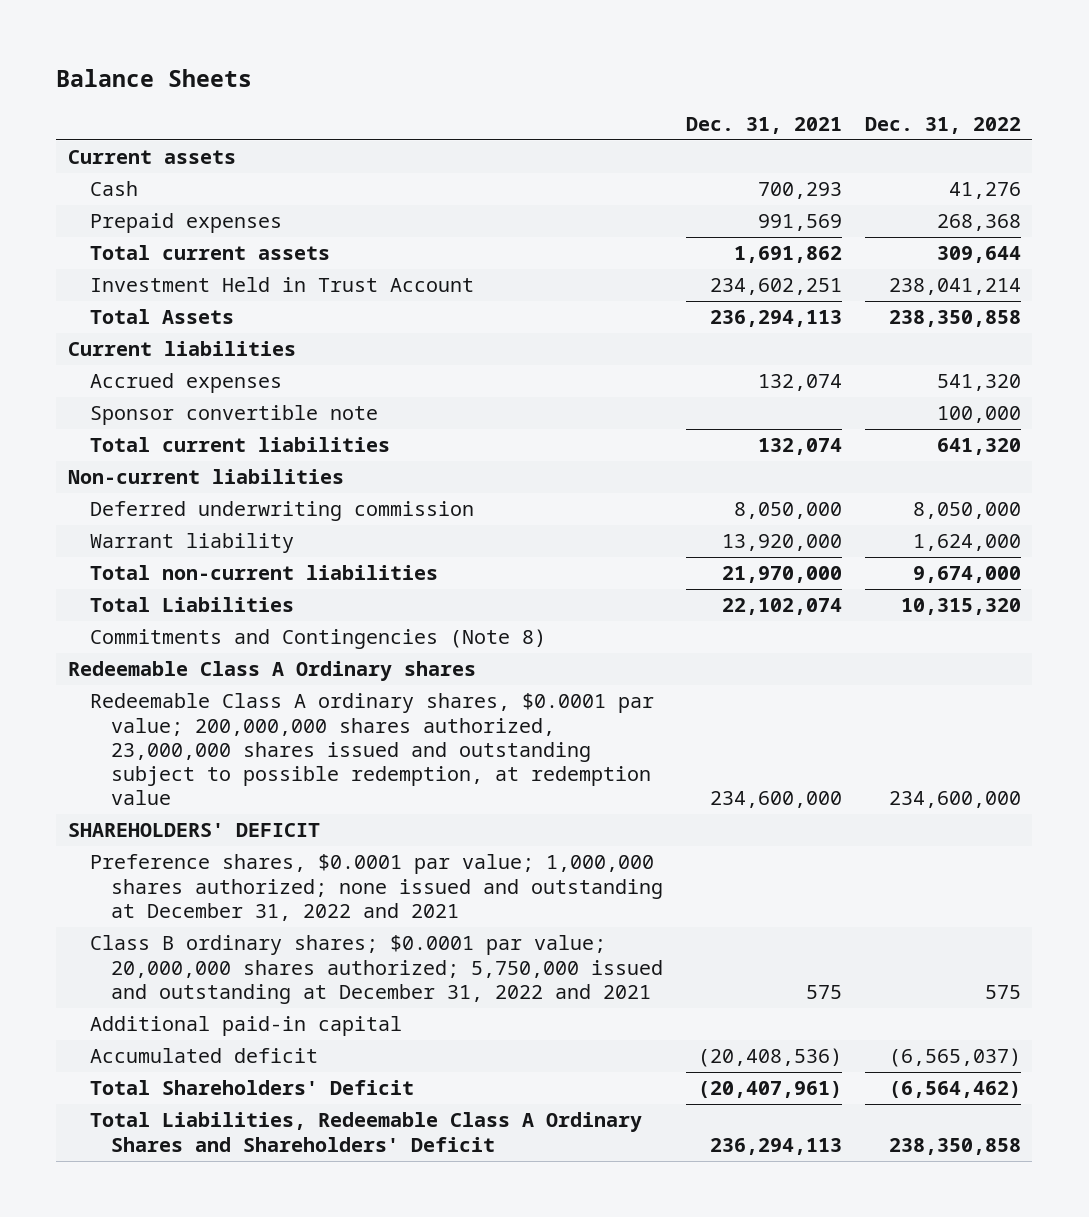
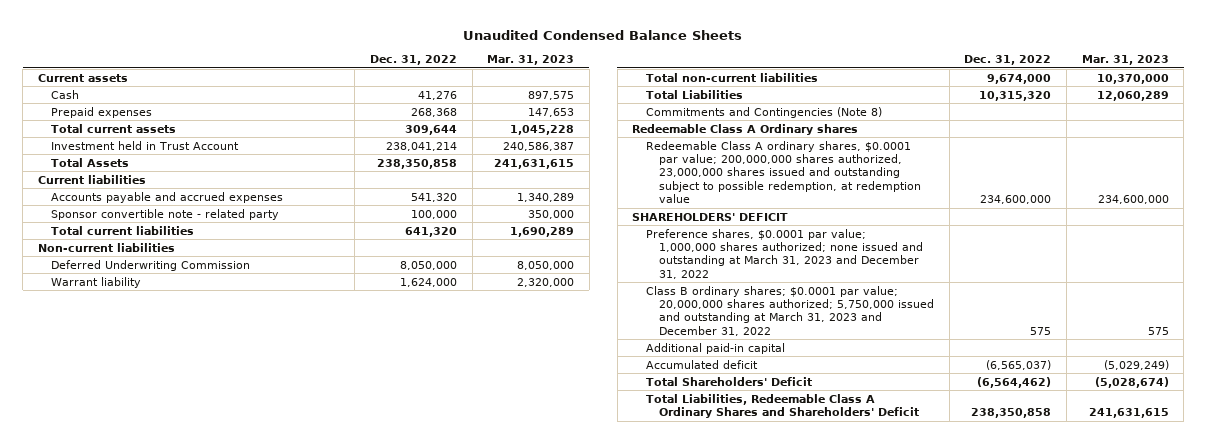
[56,69,253,88] Balance Sheets -> [463,29,743,40] Unaudited Condensed Balance Sheets
[686,116,843,134] Dec. 31, 2021 -> none
none -> [487,55,575,66] Mar. 31, 2023
[89,277,474,293] Investment Held in Trust Account -> [51,140,240,150] Investment held in Trust Account
[89,373,282,394] Accrued expenses -> [51,191,284,203] Accounts payable and accrued expenses
[89,405,378,426] Sponsor convertible note -> [51,208,280,220] Sponsor convertible note - related party
[89,501,474,522] Deferred underwriting commission -> [51,259,251,271] Deferred Underwriting Commission
[89,854,664,921] Preference shares, $0.0001 par value; 1,000,000 shares authorized; none issued and outstanding at December 31, 2022 and 2021 -> [645,228,924,279] Preference shares, $0.0001 par value; 1,000,000 shares authorized; none issued and outstanding at March 31, 2023 and December 31, 2022
[89,935,664,1004] Class B ordinary shares; $0.0001 par value; 20,000,000 shares authorized; 5,750,000 issued and outstanding at December 31, 2022 and 2021 -> [645,285,935,336] Class B ordinary shares; $0.0001 par value; 20,000,000 shares authorized; 5,750,000 issued and outstanding at March 31, 2023 and December 31, 2022

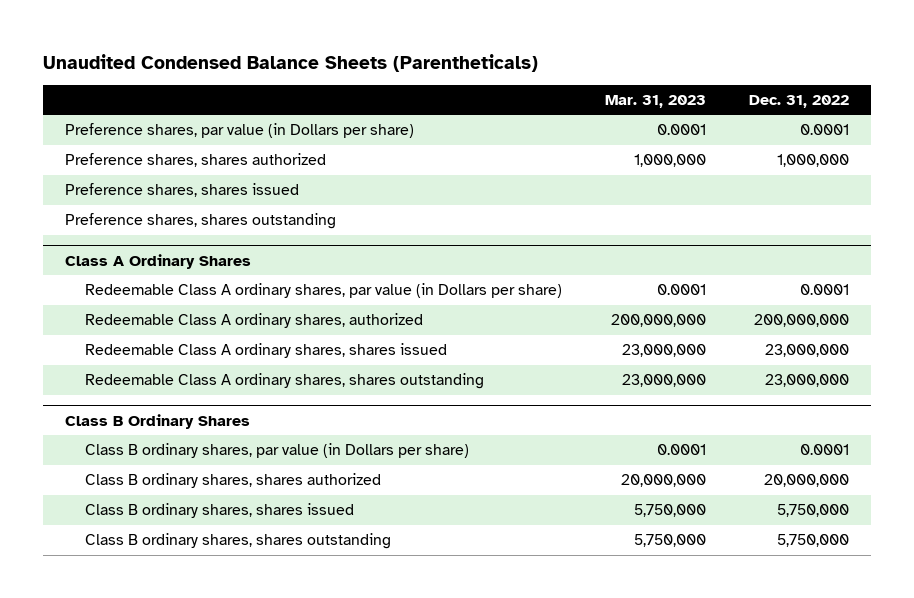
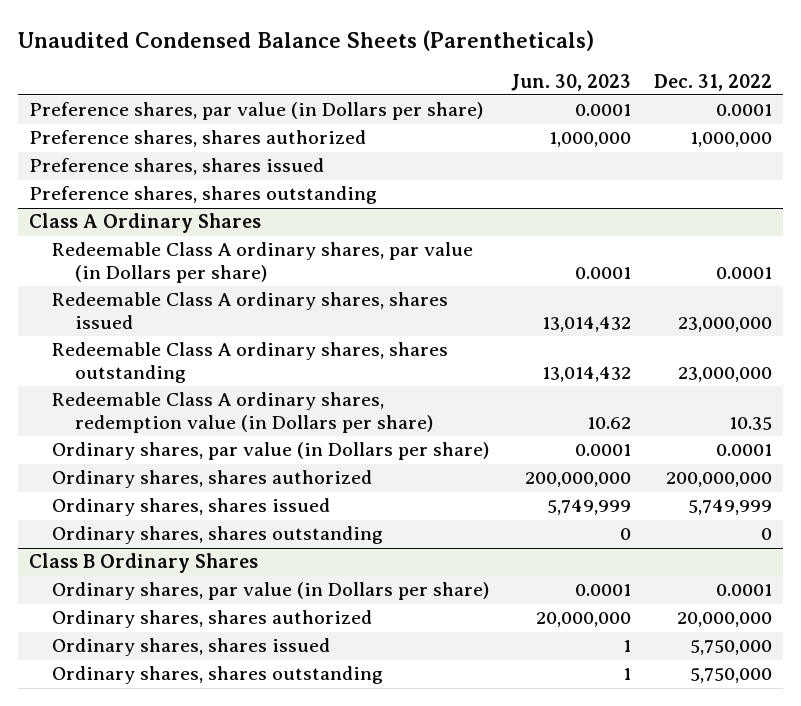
[605,95,707,109] Mar. 31, 2023 -> none
none -> [511,73,632,91] Jun. 30, 2023
[85,313,424,329] Redeemable Class A ordinary shares, authorized -> none
none -> [51,392,433,434] Redeemable Class A ordinary shares, redemption value (in Dollars per share)
none -> [51,442,489,461] Ordinary shares, par value (in Dollars per share)
none -> [51,470,372,489] Ordinary shares, shares authorized
none -> [51,498,330,517] Ordinary shares, shares issued
none -> [51,526,383,545] Ordinary shares, shares outstanding
[85,443,470,459] Class B ordinary shares, par value (in Dollars per share) -> [51,582,489,601] Ordinary shares, par value (in Dollars per share)
[85,473,382,489] Class B ordinary shares, shares authorized -> [51,610,372,629] Ordinary shares, shares authorized
[85,503,355,519] Class B ordinary shares, shares issued -> [51,638,330,657] Ordinary shares, shares issued
[85,533,392,550] Class B ordinary shares, shares outstanding -> [51,666,383,685] Ordinary shares, shares outstanding

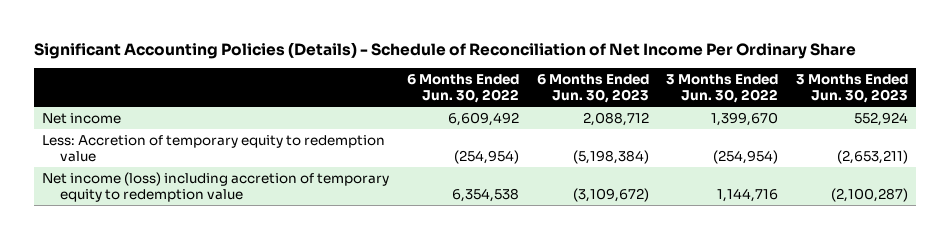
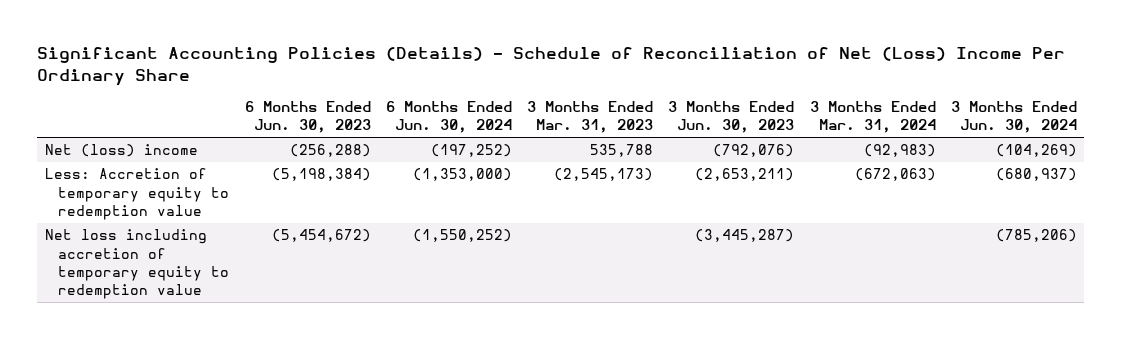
[33,41,856,59] Significant Accounting Policies (Details) - Schedule of Reconciliation of Net Income Per Ordinary Share -> [37,46,1066,86] Significant Accounting Policies (Details) - Schedule of Reconciliation of Net (Loss) Income Per Ordinary Share
[406,74,519,104] 6 Months Ended Jun. 30, 2022 -> none
[666,74,779,104] 3 Months Ended Jun. 30, 2022 -> none
none -> [385,101,512,134] 6 Months Ended Jun. 30, 2024
none -> [527,101,654,134] 3 Months Ended Mar. 31, 2023
none -> [809,101,936,134] 3 Months Ended Mar. 31, 2024
none -> [950,101,1077,134] 3 Months Ended Jun. 30, 2024
[42,112,122,124] Net income -> [44,144,198,158] Net (loss) income
[582,111,649,126] 2,088,712 -> [289,144,371,158] (256,288)
[853,111,908,126] 552,924 -> [713,144,795,158] (792,076)
[42,171,390,202] Net income (loss) including accretion of temporary equity to redemption value -> [44,229,230,299] Net loss including accretion of temporary equity to redemption value
[572,187,649,202] (3,109,672) -> [271,229,371,243] (5,454,672)
[830,187,908,202] (2,100,287) -> [695,229,795,243] (3,445,287)

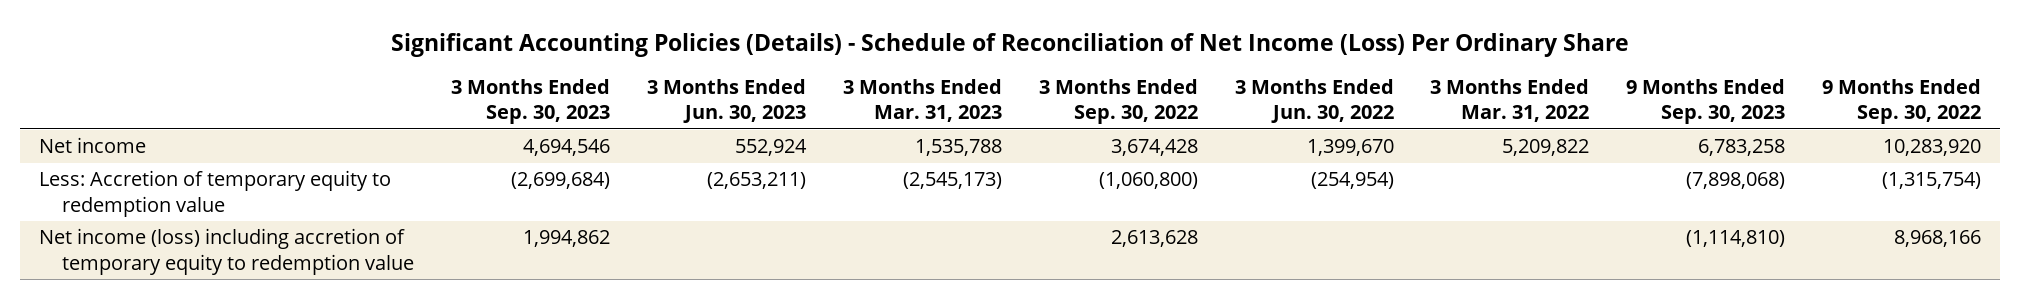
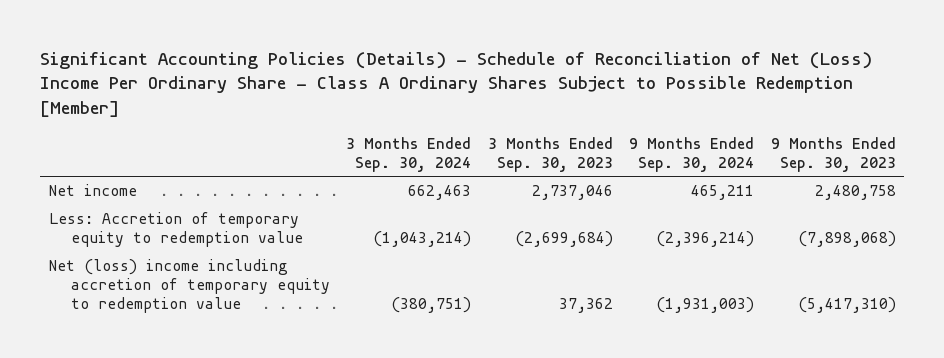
[390,32,1629,57] Significant Accounting Policies (Details) - Schedule of Reconciliation of Net Income (Loss) Per Ordinary Share -> [40,51,873,117] Significant Accounting Policies (Details) - Schedule of Reconciliation of Net (Loss) Income Per Ordinary Share - Class A Ordinary Shares Subject to Possible Redemption [Member]
[646,79,806,124] 3 Months Ended Jun. 30, 2023 -> none
[842,79,1002,123] 3 Months Ended Mar. 31, 2023 -> none
[1038,79,1198,125] 3 Months Ended Sep. 30, 2022 -> none
[1234,79,1394,124] 3 Months Ended Jun. 30, 2022 -> none
[1430,79,1590,123] 3 Months Ended Mar. 31, 2022 -> none
[1822,79,1982,125] 9 Months Ended Sep. 30, 2022 -> none
none -> [346,136,472,172] 3 Months Ended Sep. 30, 2024
none -> [629,136,755,172] 9 Months Ended Sep. 30, 2024
[522,139,610,157] 4,694,546 -> [531,185,613,201] 2,737,046
[1698,139,1786,157] 6,783,258 -> [814,185,896,201] 2,480,758
[38,228,415,275] Net income (loss) including accretion of temporary equity to redemption value -> [48,259,331,314] Net (loss) income including accretion of temporary equity to redemption value
[522,230,610,248] 1,994,862 -> [558,298,613,314] 37,362
[1686,230,1786,248] (1,114,810) -> [797,297,896,314] (5,417,310)

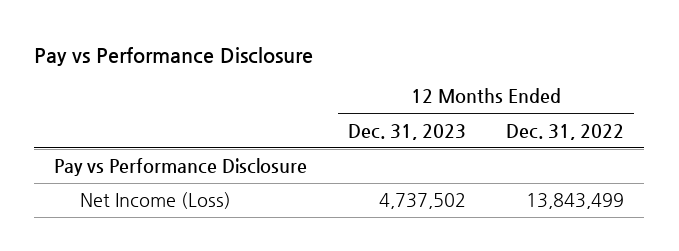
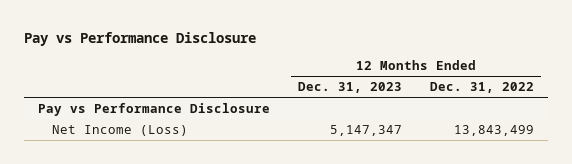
[378,193,466,210] 4,737,502 -> [330,124,403,136] 5,147,347

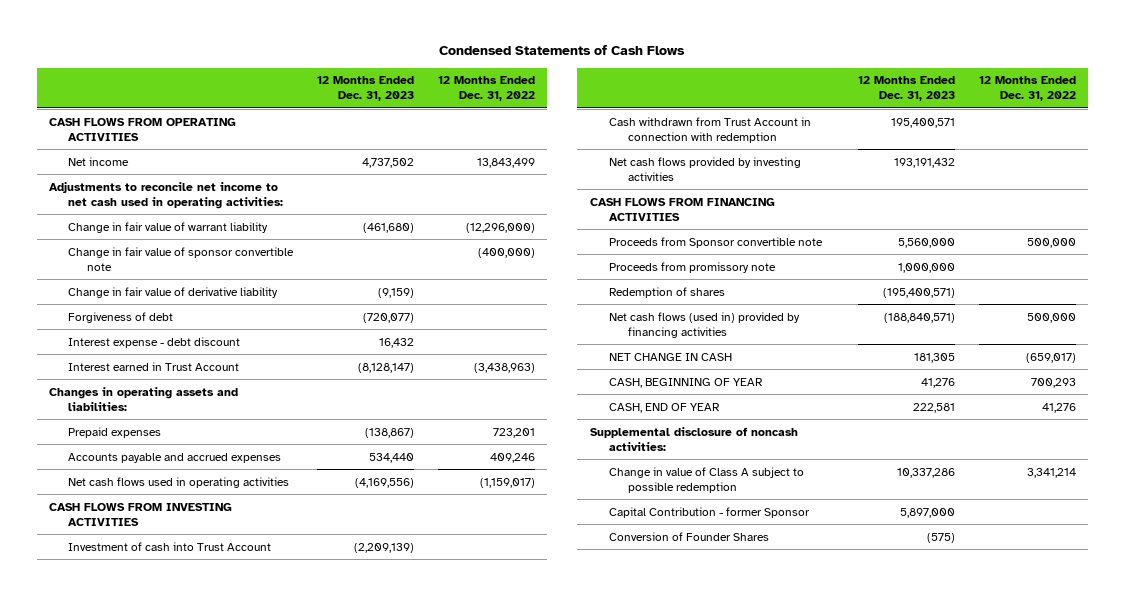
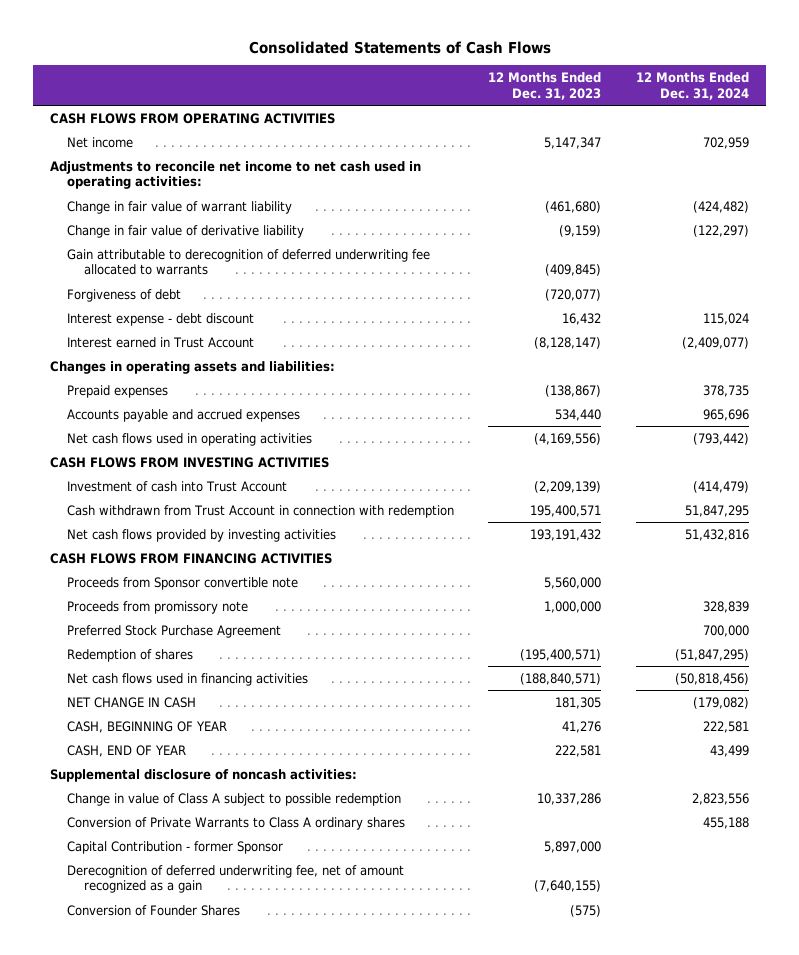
[439,45,686,56] Condensed Statements of Cash Flows -> [248,40,551,54] Consolidated Statements of Cash Flows
[438,76,536,102] 12 Months Ended Dec. 31, 2022 -> none
none -> [635,72,749,100] 12 Months Ended Dec. 31, 2024
[361,157,414,168] 4,737,502 -> [544,136,602,149] 5,147,347
[67,246,294,271] Change in fair value of sponsor convertible note -> none
none -> [67,248,431,276] Gain attributable to derecognition of deferred underwriting fee allocated to warrants
none -> [67,624,282,638] Preferred Stock Purchase Agreement
[608,311,800,338] Net cash flows (used in) provided by financing activities -> [67,672,309,686] Net cash flows used in financing activities
none -> [67,816,406,830] Conversion of Private Warrants to Class A ordinary shares
none -> [67,864,405,894] Derecognition of deferred underwriting fee, net of amount recognized as a gain

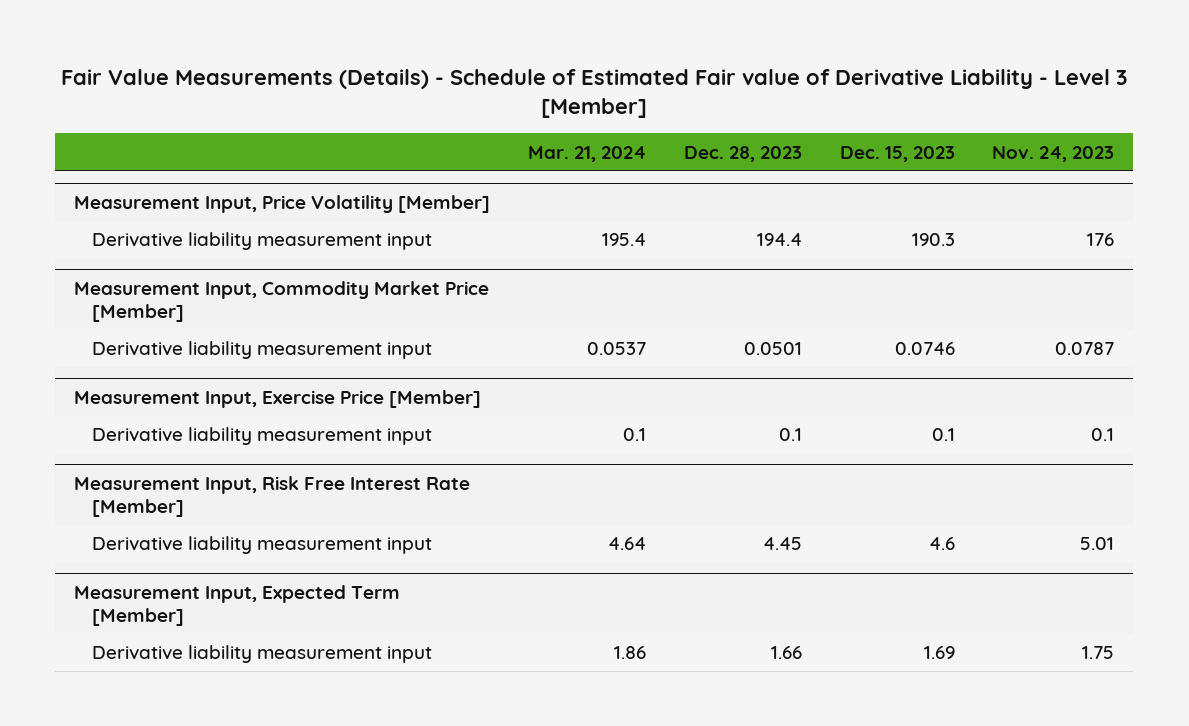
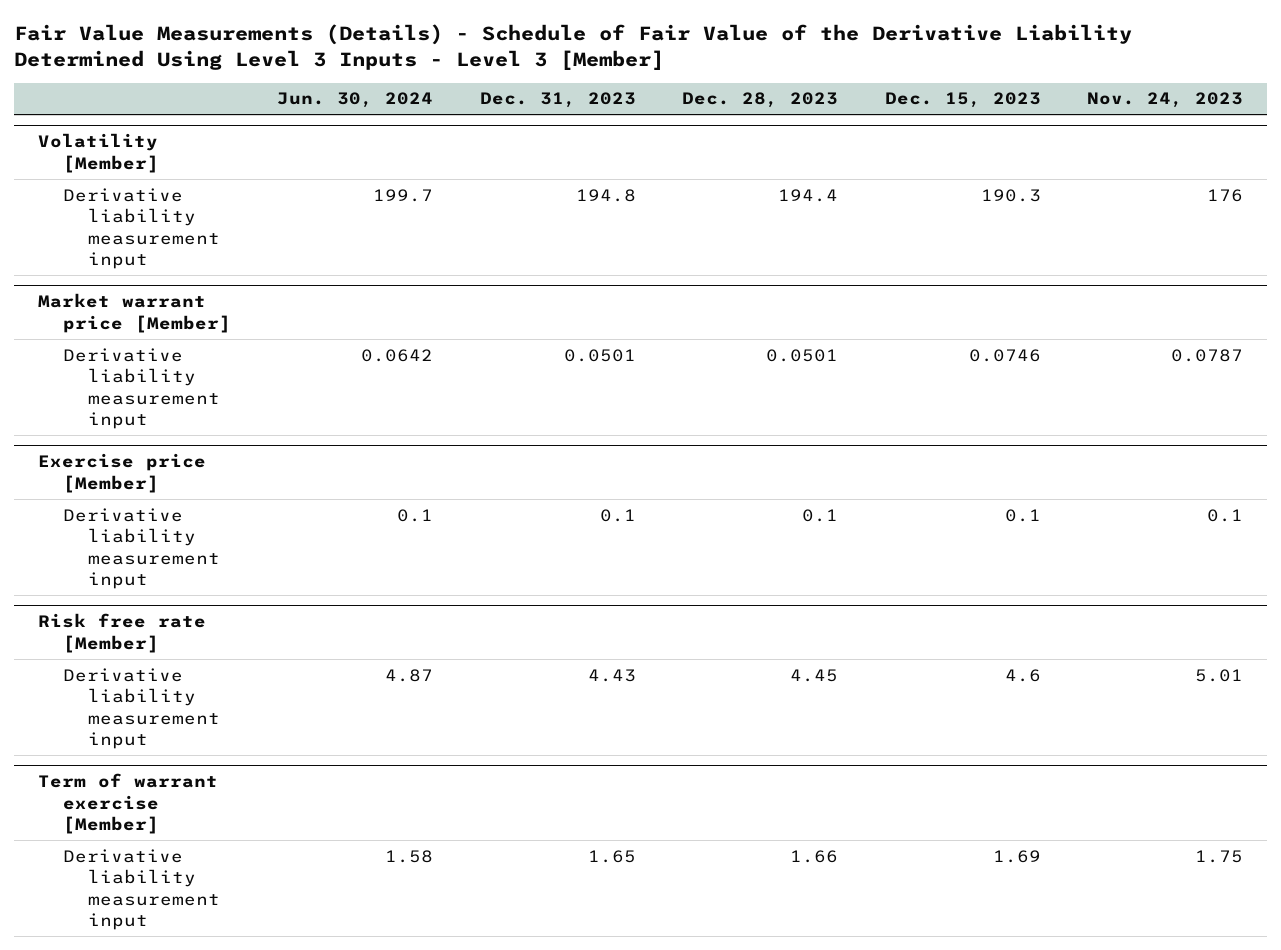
[61,68,1128,119] Fair Value Measurements (Details) - Schedule of Estimated Fair value of Derivative Liability - Level 3 [Member] -> [14,24,1133,70] Fair Value Measurements (Details) - Schedule of Fair Value of the Derivative Liability Determined Using Level 3 Inputs - Level 3 [Member]
[528,145,647,162] Mar. 21, 2024 -> none
none -> [277,92,434,109] Jun. 30, 2024
none -> [479,92,636,109] Dec. 31, 2023
[74,194,491,213] Measurement Input, Price Volatility [Member] -> [37,133,159,173] Volatility [Member]
[74,280,490,323] Measurement Input, Commodity Market Price [Member] -> [37,293,231,333] Market warrant price [Member]
[74,389,482,408] Measurement Input, Exercise Price [Member] -> [37,453,206,493] Exercise price [Member]
[74,475,471,518] Measurement Input, Risk Free Interest Rate [Member] -> [37,613,206,653] Risk free rate [Member]
[74,584,401,627] Measurement Input, Expected Term [Member] -> [37,773,218,835] Term of warrant exercise [Member]

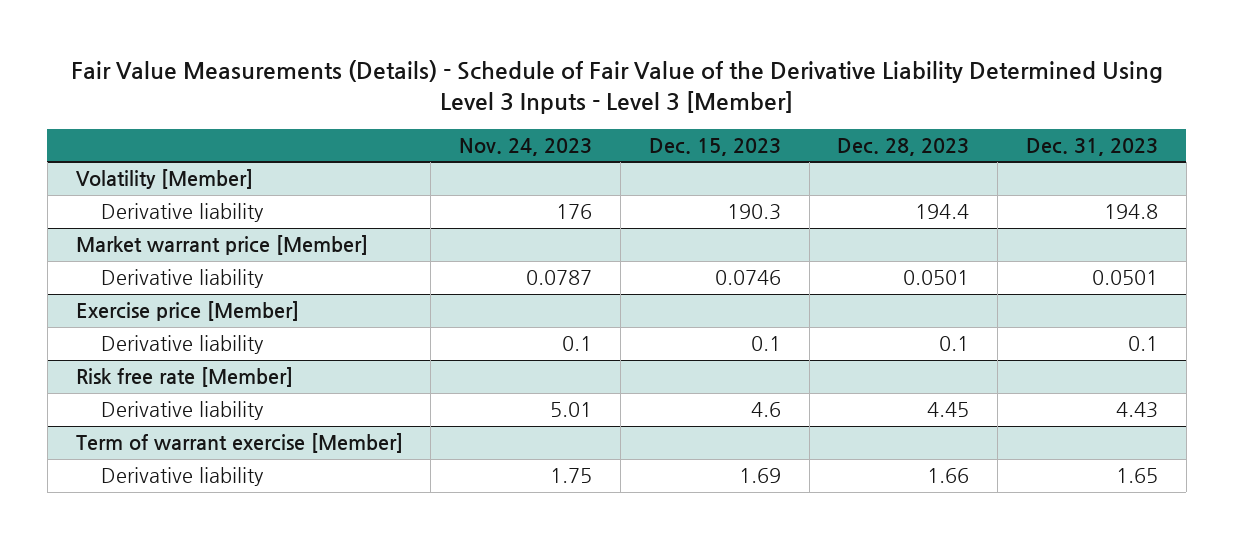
[277,92,434,109] Jun. 30, 2024 -> none
[62,187,220,270] Derivative liability measurement input -> [101,203,265,223] Derivative liability
[62,347,220,430] Derivative liability measurement input -> [101,269,265,289] Derivative liability
[62,507,220,590] Derivative liability measurement input -> [101,335,265,355] Derivative liability
[62,667,220,750] Derivative liability measurement input -> [101,401,265,421] Derivative liability
[62,848,220,931] Derivative liability measurement input -> [101,467,265,487] Derivative liability

